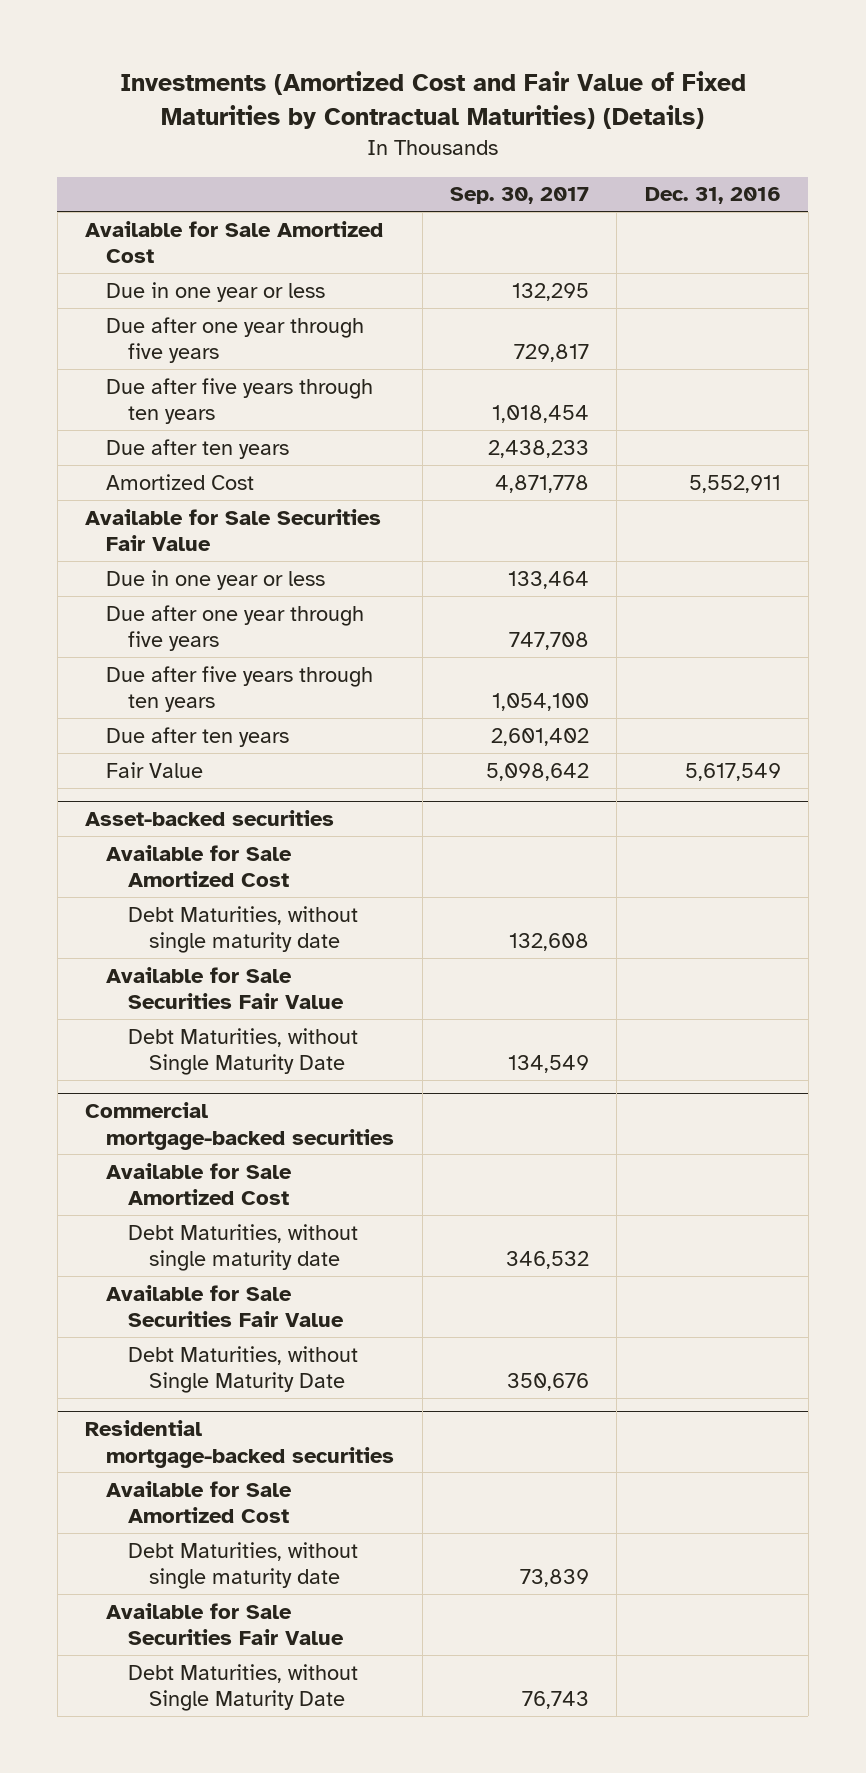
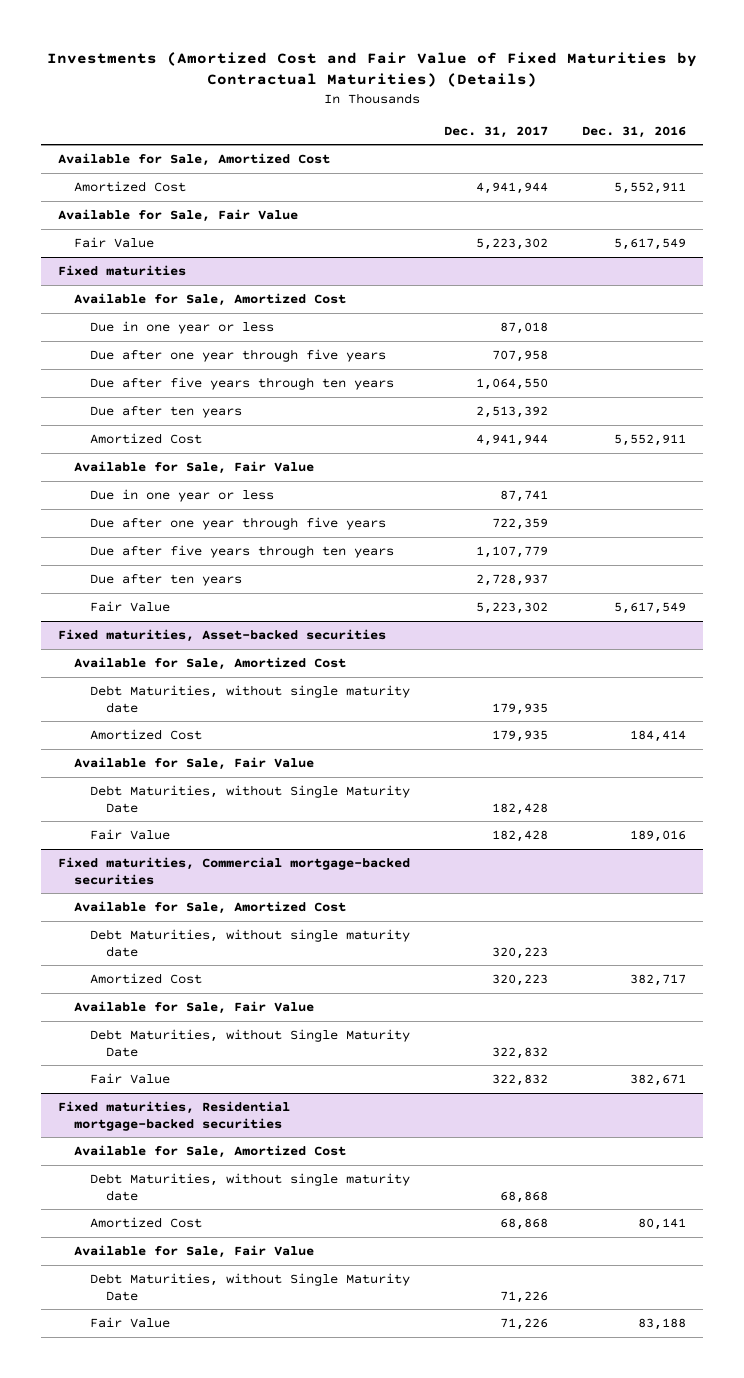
[450,187,590,205] Sep. 30, 2017 -> none
none -> [443,125,548,138] Dec. 31, 2017
[106,281,326,302] Due in one year or less -> none
[106,316,365,364] Due after one year through five years -> none
[106,377,374,425] Due after five years through ten years -> none
[106,438,290,459] Due after ten years -> none
[85,220,384,264] Available for Sale Amortized Cost -> [57,152,330,166] Available for Sale, Amortized Cost
[106,569,326,590] Due in one year or less -> none
[106,604,365,652] Due after one year through five years -> none
[106,665,374,713] Due after five years through ten years -> none
[106,726,290,747] Due after ten years -> none
[85,508,382,552] Available for Sale Securities Fair Value -> [57,208,298,222] Available for Sale, Fair Value
none -> [57,264,186,276] Fixed maturities
none -> [73,292,346,306] Available for Sale, Amortized Cost
none -> [89,320,274,334] Due in one year or less
none -> [89,348,386,362] Due after one year through five years
none -> [89,376,394,390] Due after five years through ten years
none -> [89,405,242,418] Due after ten years
none -> [89,432,202,444] Amortized Cost
none -> [73,460,314,474] Available for Sale, Fair Value
none -> [89,488,274,502] Due in one year or less
none -> [89,516,386,530] Due after one year through five years
none -> [89,544,394,558] Due after five years through ten years
none -> [89,573,242,586] Due after ten years
none -> [89,600,170,612] Fair Value
[85,810,335,827] Asset-backed securities -> [57,628,386,642] Fixed maturities, Asset-backed securities
[106,844,293,888] Available for Sale Amortized Cost -> [73,656,346,670] Available for Sale, Amortized Cost
none -> [89,728,202,740] Amortized Cost
[106,966,344,1010] Available for Sale Securities Fair Value -> [73,756,314,770] Available for Sale, Fair Value
none -> [89,828,170,840] Fair Value
[85,1102,395,1150] Commercial mortgage-backed securities -> [57,856,410,885] Fixed maturities, Commercial mortgage-backed securities
[106,1162,293,1206] Available for Sale Amortized Cost -> [73,900,346,914] Available for Sale, Amortized Cost
none -> [89,972,202,984] Amortized Cost
[106,1284,344,1328] Available for Sale Securities Fair Value -> [73,1000,314,1014] Available for Sale, Fair Value
none -> [89,1072,170,1084] Fair Value
[85,1420,395,1468] Residential mortgage-backed securities -> [57,1100,290,1131] Fixed maturities, Residential mortgage-backed securities
[106,1480,293,1524] Available for Sale Amortized Cost -> [73,1144,346,1158] Available for Sale, Amortized Cost
none -> [89,1216,202,1228] Amortized Cost
[106,1602,344,1646] Available for Sale Securities Fair Value -> [73,1244,314,1258] Available for Sale, Fair Value
none -> [89,1316,170,1328] Fair Value

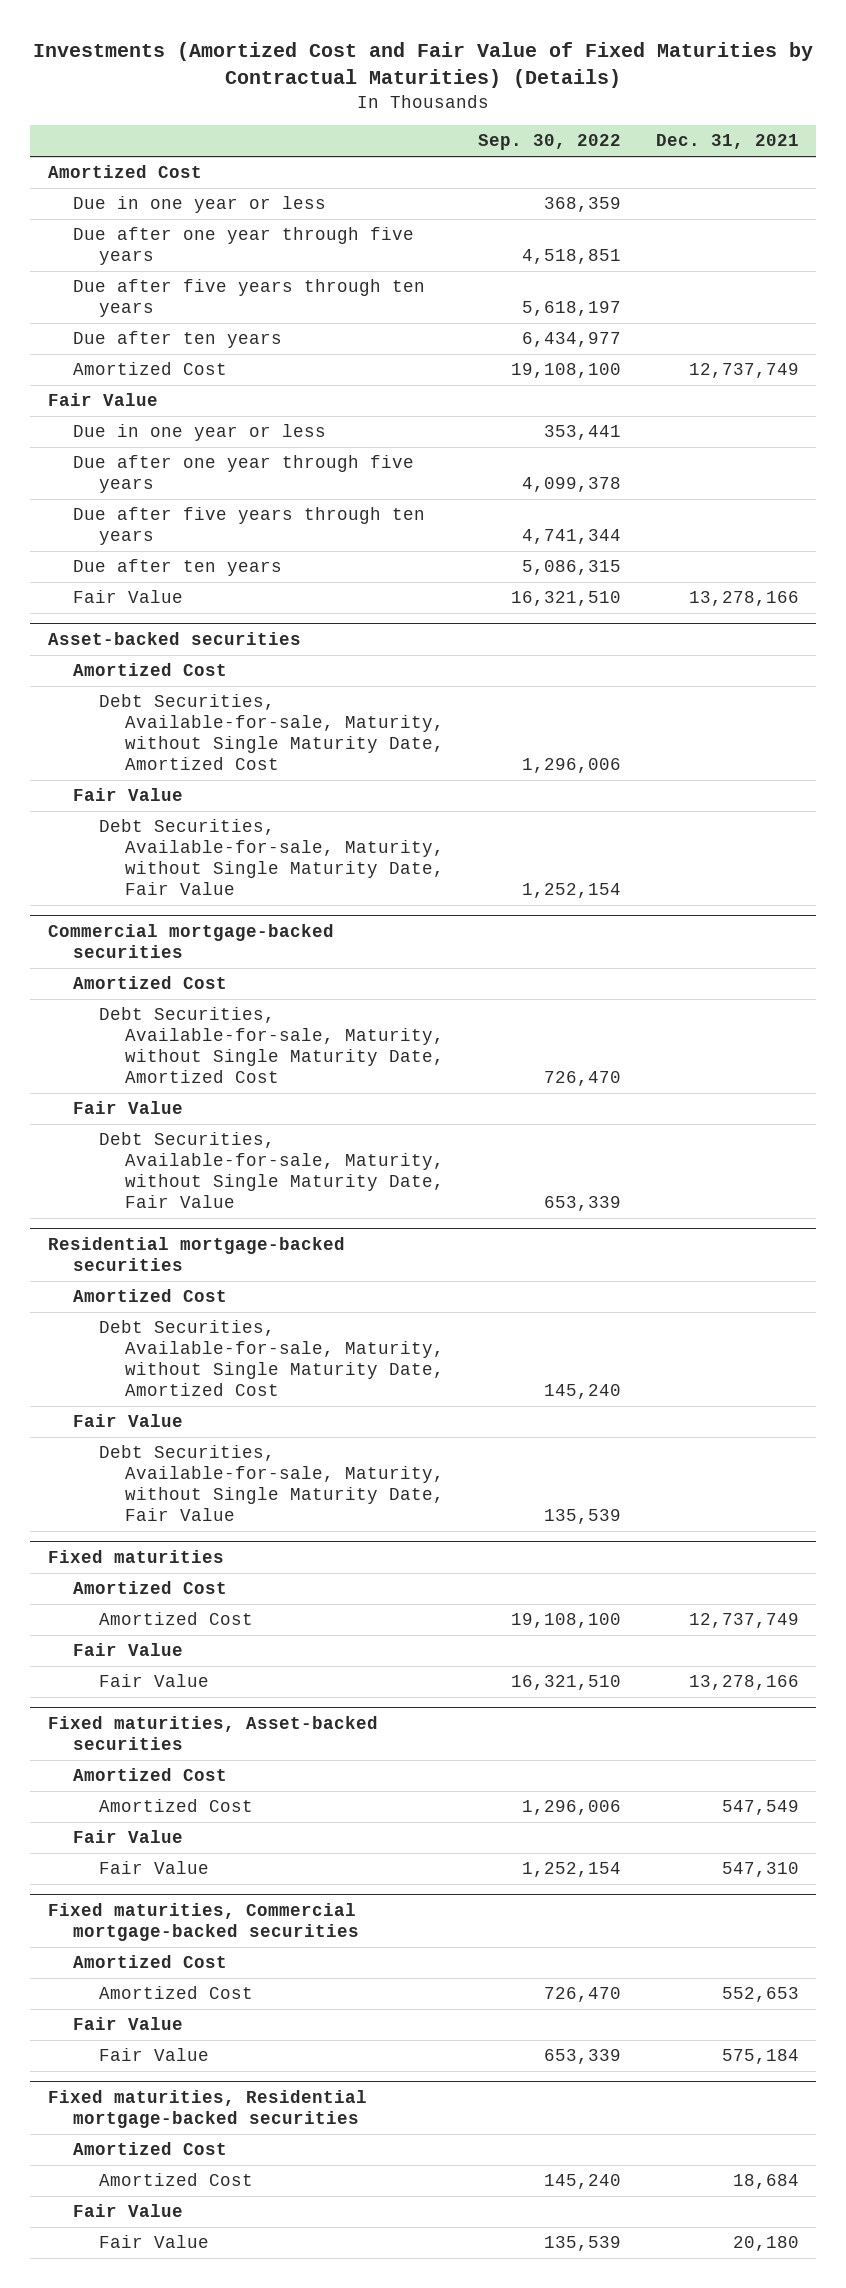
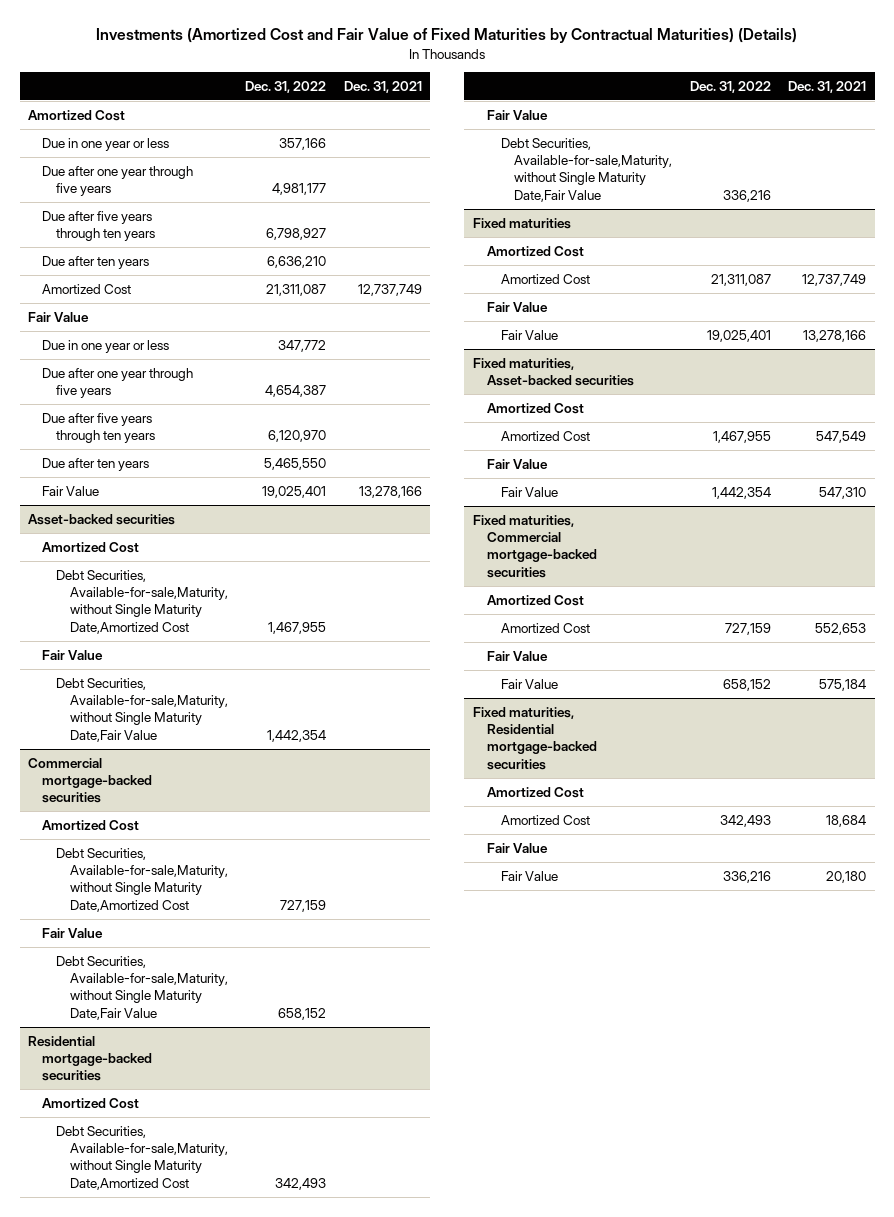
[478,134,622,151] Sep. 30, 2022 -> none
none -> [245,80,327,93] Dec. 31, 2022
[99,694,444,771] Debt Securities, Available-for-sale, Maturity, without Single Maturity Date, Amortized Cost -> [56,569,229,634] Debt Securities, Available-for-sale,Maturity, without Single Maturity Date,Amortized Cost
[99,819,444,896] Debt Securities, Available-for-sale, Maturity, without Single Maturity Date, Fair Value -> [56,677,229,742] Debt Securities, Available-for-sale,Maturity, without Single Maturity Date,Fair Value
[99,1007,444,1084] Debt Securities, Available-for-sale, Maturity, without Single Maturity Date, Amortized Cost -> [56,847,229,912] Debt Securities, Available-for-sale,Maturity, without Single Maturity Date,Amortized Cost
[99,1132,444,1209] Debt Securities, Available-for-sale, Maturity, without Single Maturity Date, Fair Value -> [56,955,229,1020] Debt Securities, Available-for-sale,Maturity, without Single Maturity Date,Fair Value
[99,1320,444,1397] Debt Securities, Available-for-sale, Maturity, without Single Maturity Date, Amortized Cost -> [56,1125,229,1190] Debt Securities, Available-for-sale,Maturity, without Single Maturity Date,Amortized Cost
[99,1445,444,1522] Debt Securities, Available-for-sale, Maturity, without Single Maturity Date, Fair Value -> [500,137,673,202] Debt Securities, Available-for-sale,Maturity, without Single Maturity Date,Fair Value

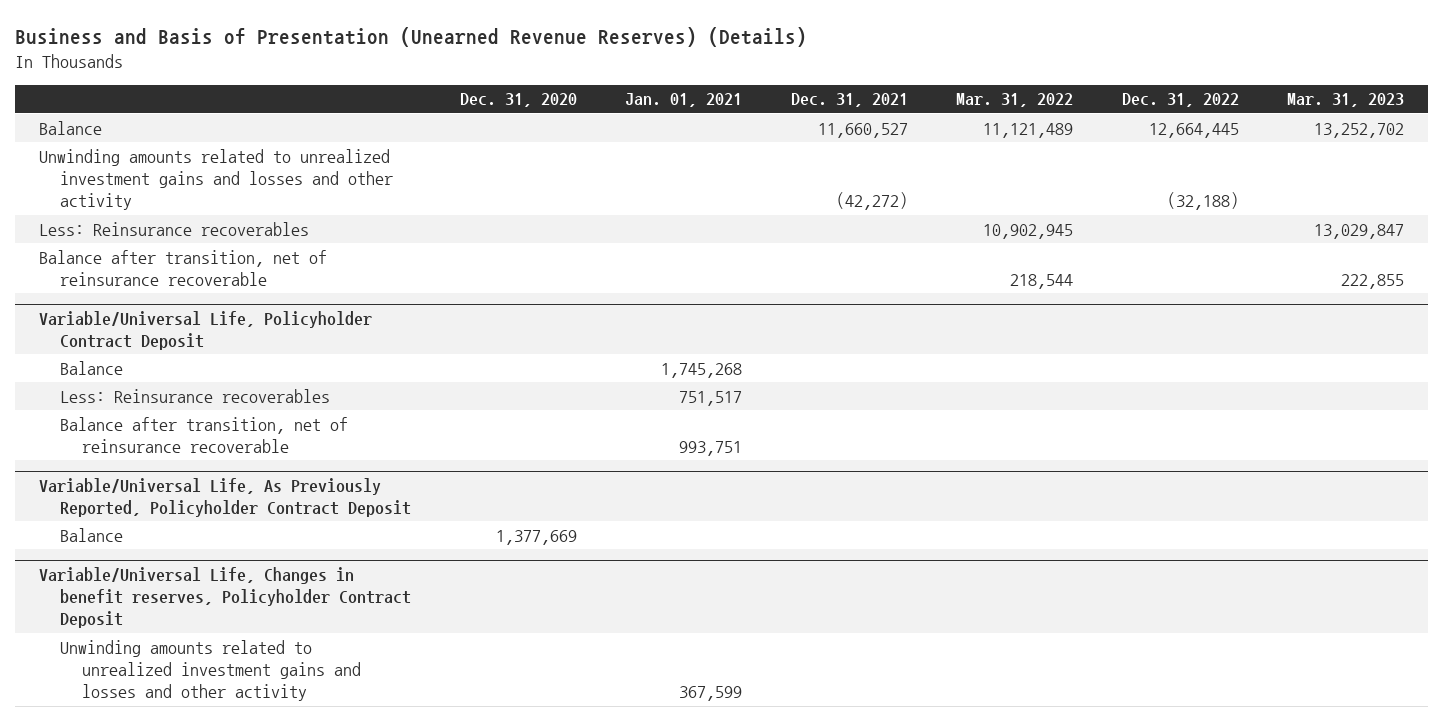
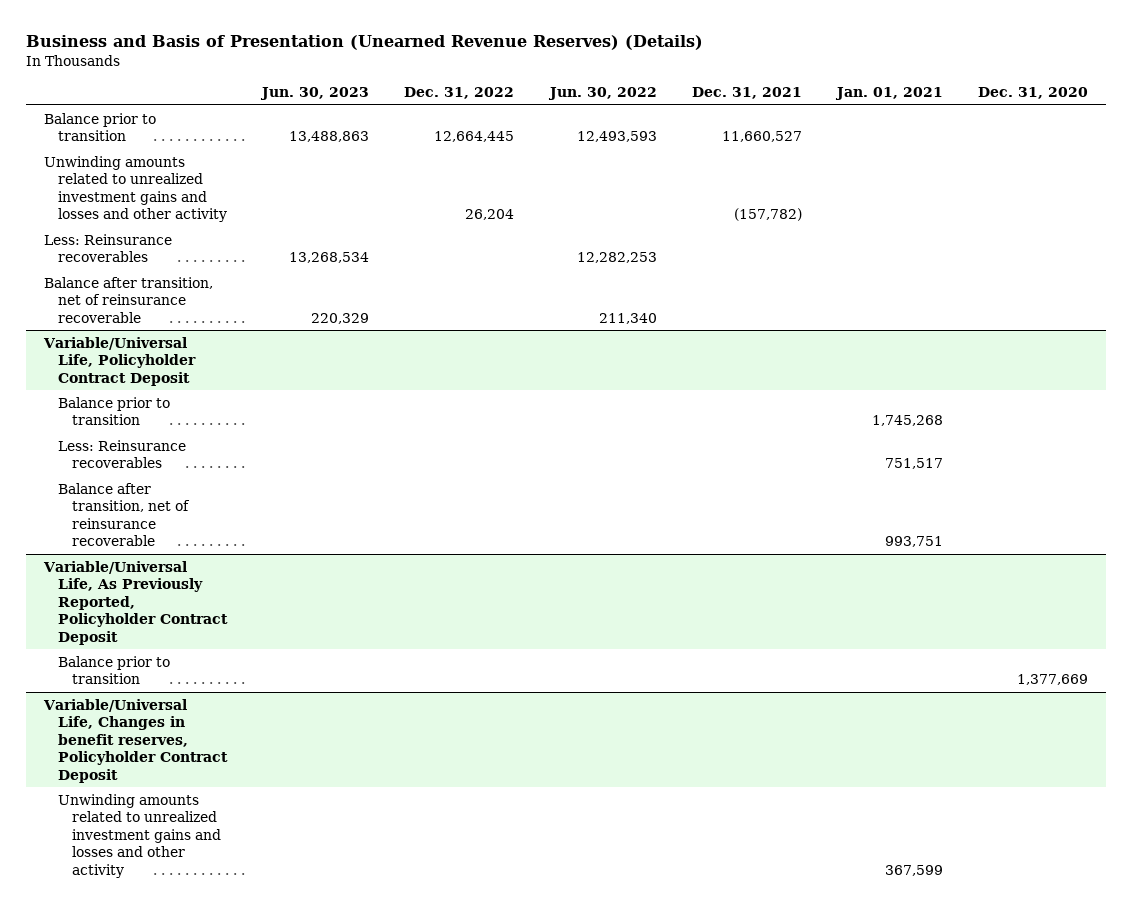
[956,93,1074,108] Mar. 31, 2022 -> none
[1286,93,1404,108] Mar. 31, 2023 -> none
none -> [260,86,370,100] Jun. 30, 2023
none -> [547,86,657,100] Jun. 30, 2022
[39,120,103,135] Balance -> [44,112,157,142] Balance prior to transition
[835,192,908,211] (42,272) -> [733,208,802,222] (157,782)
[1166,192,1239,211] (32,188) -> [465,209,515,221] 26,204
[60,360,124,375] Balance -> [58,396,171,426] Balance prior to transition
[60,527,124,542] Balance -> [58,655,171,685] Balance prior to transition

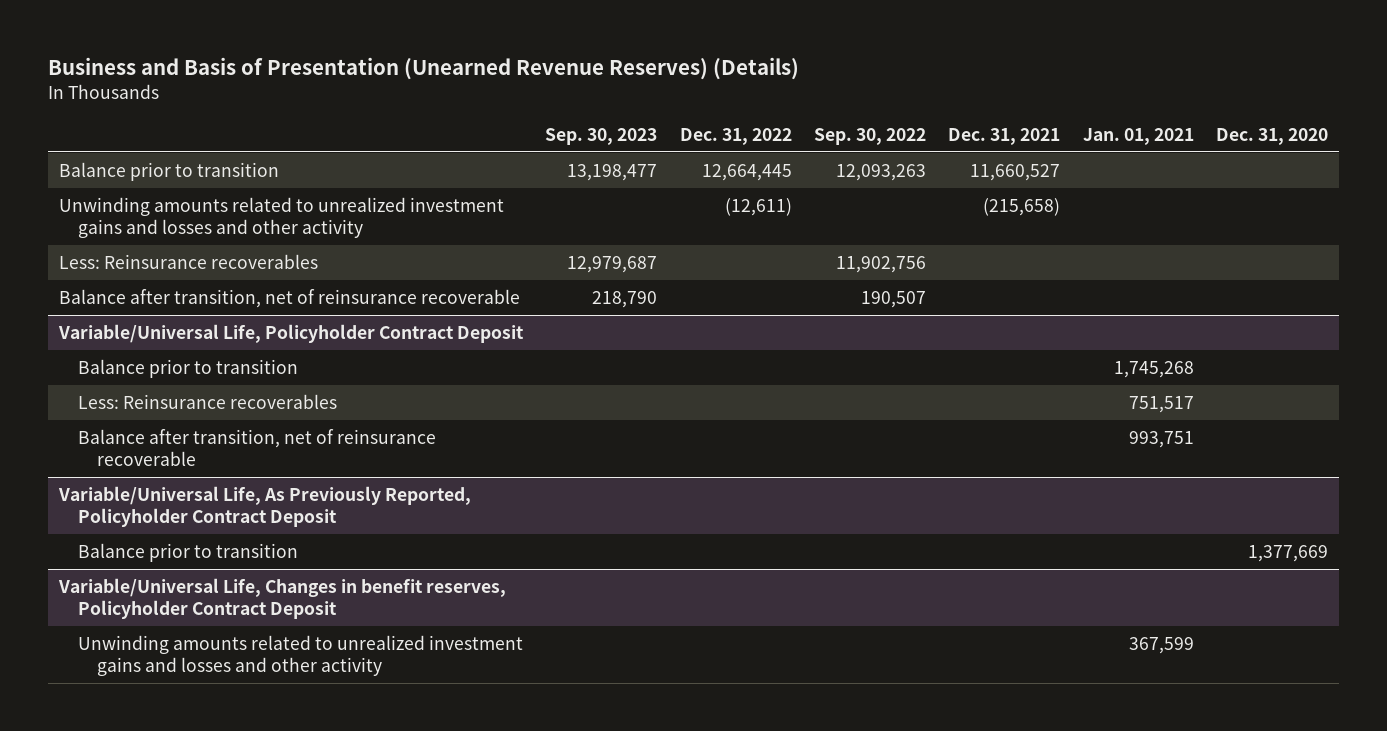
[260,86,370,100] Jun. 30, 2023 -> none
[547,86,657,100] Jun. 30, 2022 -> none
none -> [545,127,658,145] Sep. 30, 2023
none -> [813,127,926,145] Sep. 30, 2022
[465,209,515,221] 26,204 -> [724,197,792,216] (12,611)
[733,208,802,222] (157,782) -> [983,197,1061,216] (215,658)

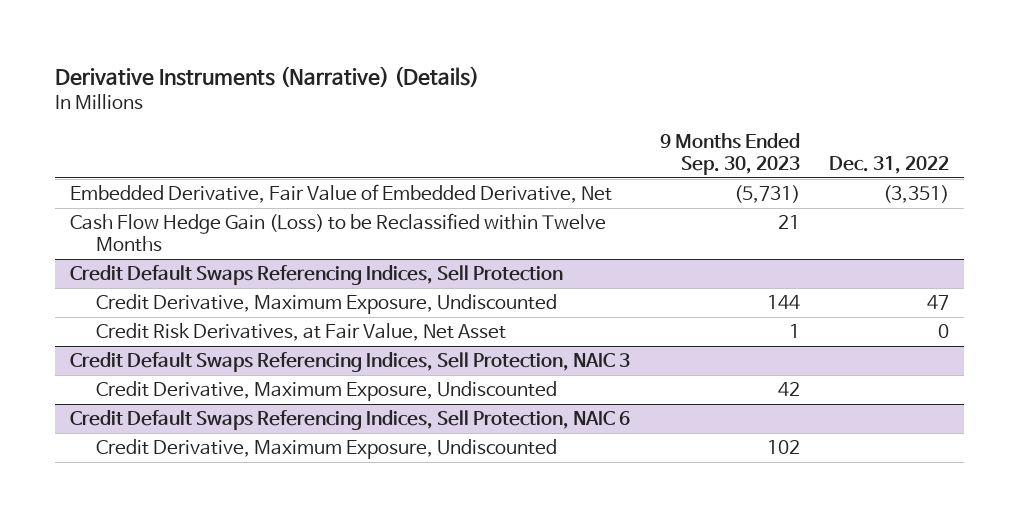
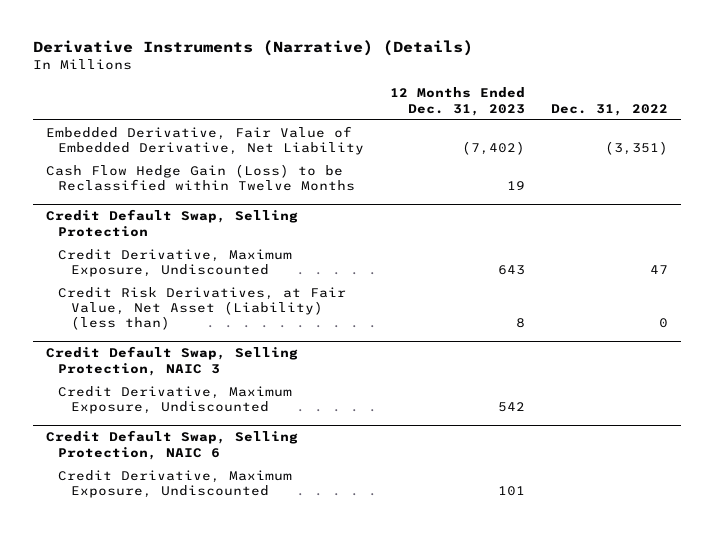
[659,133,800,176] 9 Months Ended Sep. 30, 2023 -> none
none -> [390,87,526,116] 12 Months Ended Dec. 31, 2023
[70,184,613,204] Embedded Derivative, Fair Value of Embedded Derivative, Net -> [45,125,365,156] Embedded Derivative, Fair Value of Embedded Derivative, Net Liability
[70,265,564,286] Credit Default Swaps Referencing Indices, Sell Protection -> [45,209,298,237] Credit Default Swap, Selling Protection
[96,323,507,342] Credit Risk Derivatives, at Fair Value, Net Asset -> [58,286,347,331] Credit Risk Derivatives, at Fair Value, Net Asset (Liability) (less than)
[70,352,631,373] Credit Default Swaps Referencing Indices, Sell Protection, NAIC 3 -> [45,346,298,376] Credit Default Swap, Selling Protection, NAIC 3
[70,410,631,431] Credit Default Swaps Referencing Indices, Sell Protection, NAIC 6 -> [45,430,298,460] Credit Default Swap, Selling Protection, NAIC 6

